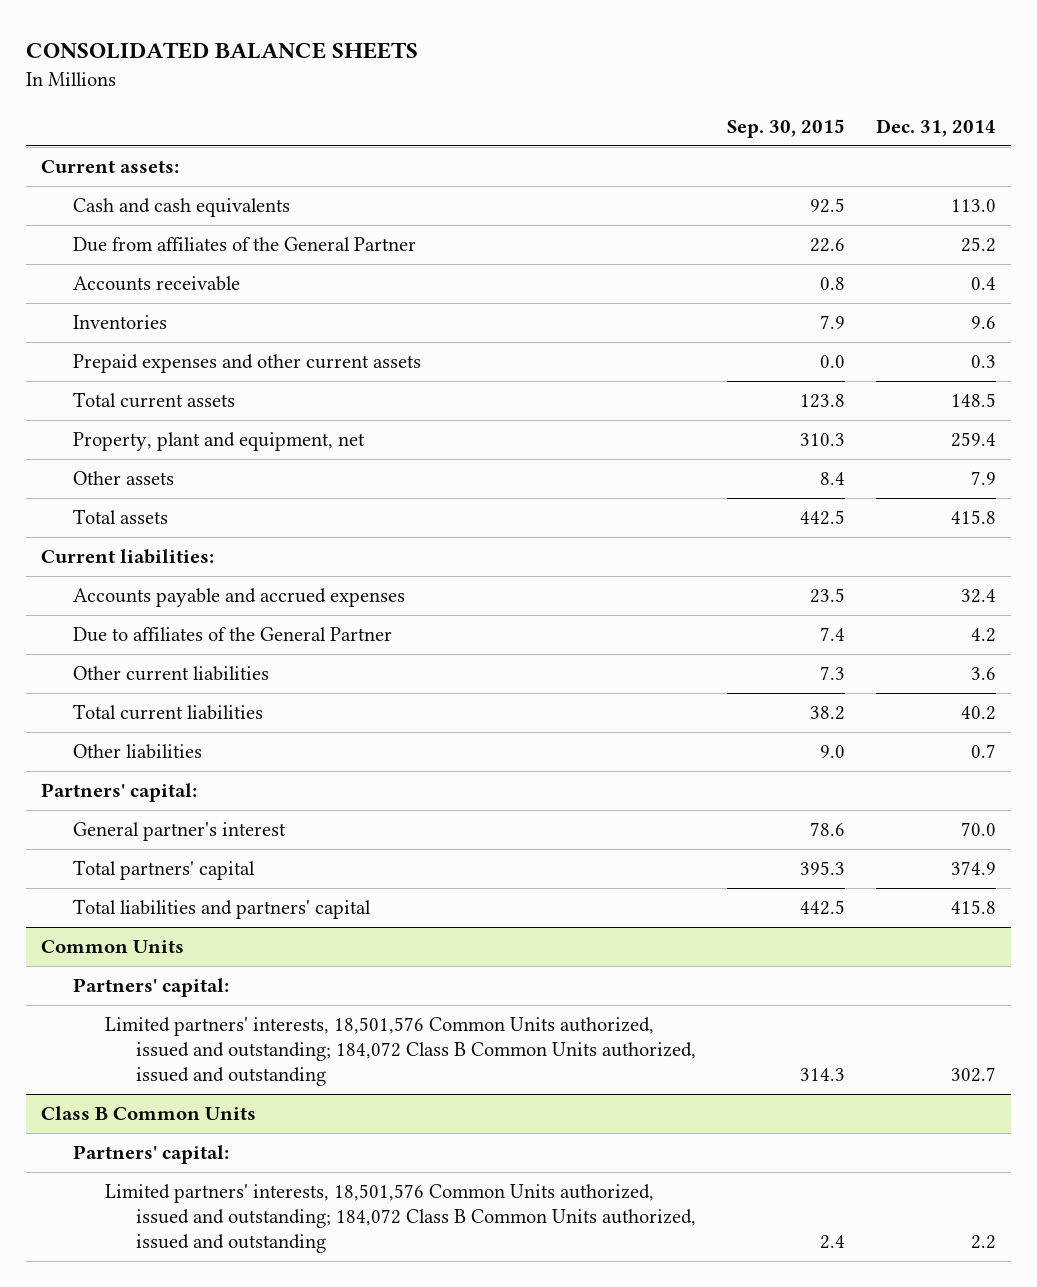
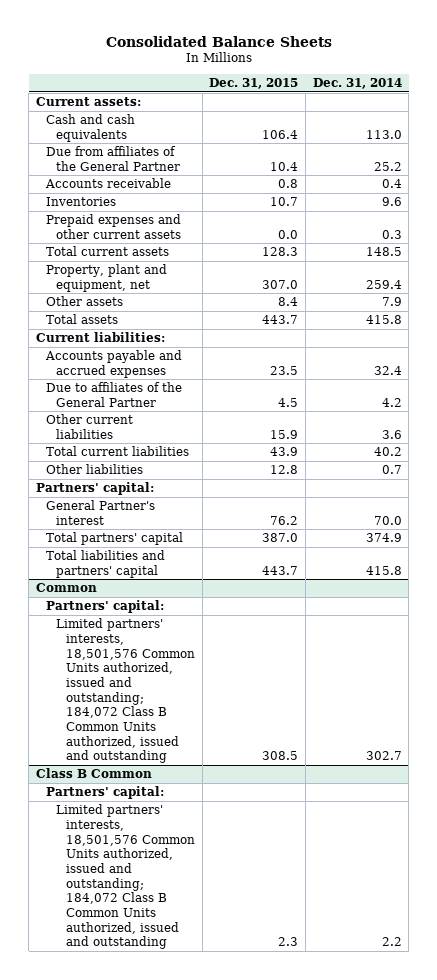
[26,42,419,60] CONSOLIDATED BALANCE SHEETS -> [105,35,332,47] Consolidated Balance Sheets
[726,118,845,138] Sep. 30, 2015 -> none
none -> [209,77,299,89] Dec. 31, 2015
[72,822,286,842] General partner's interest -> [45,500,155,525] General Partner's interest
[41,940,185,954] Common Units -> [35,583,97,593] Common
[41,1106,257,1121] Class B Common Units -> [35,768,152,779] Class B Common

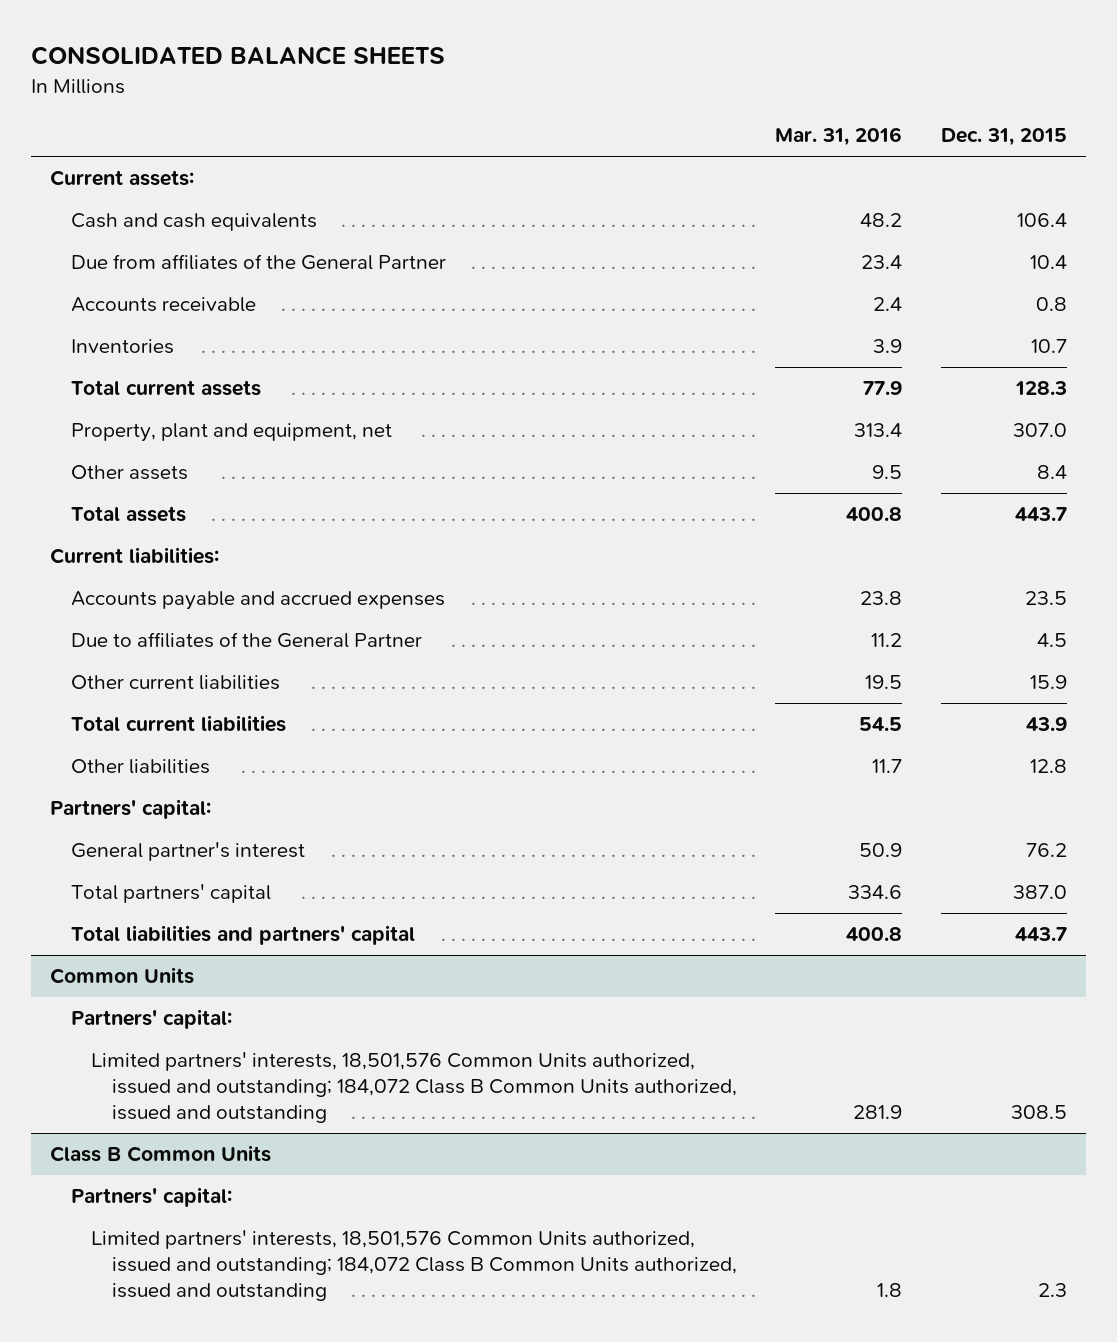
[105,35,332,47] Consolidated Balance Sheets -> [31,46,446,66] CONSOLIDATED BALANCE SHEETS
[312,77,402,89] Dec. 31, 2014 -> none
none -> [775,127,903,147] Mar. 31, 2016
[45,214,181,239] Prepaid expenses and other current assets -> none
[45,500,155,525] General Partner's interest -> [70,842,305,862] General partner's interest
[35,583,97,593] Common -> [50,967,195,985] Common Units
[35,768,152,779] Class B Common -> [50,1145,272,1163] Class B Common Units

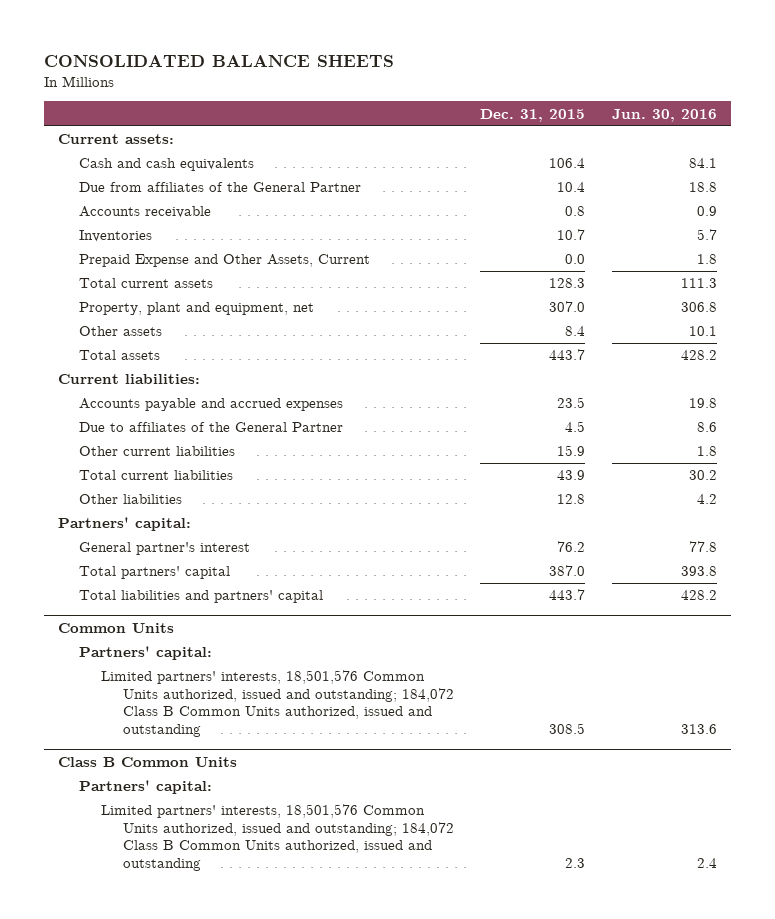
[775,127,903,147] Mar. 31, 2016 -> none
none -> [612,108,718,122] Jun. 30, 2016
none -> [79,254,371,268] Prepaid Expense and Other Assets, Current

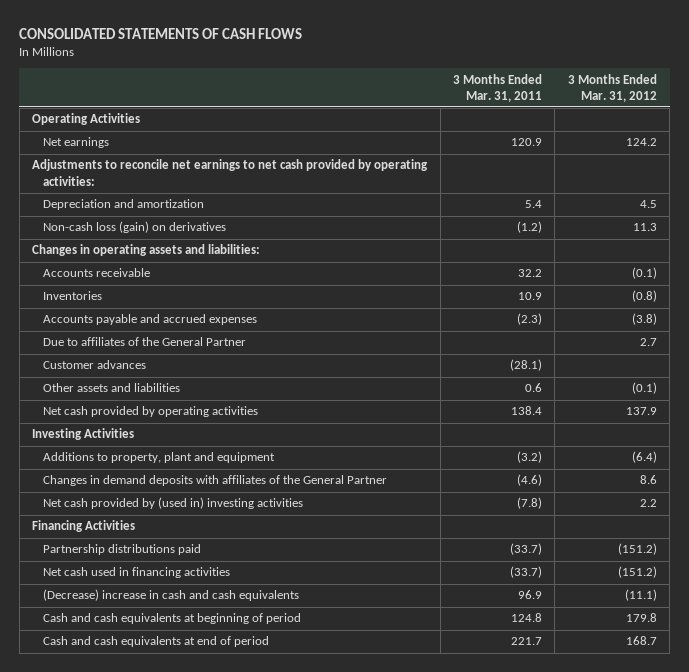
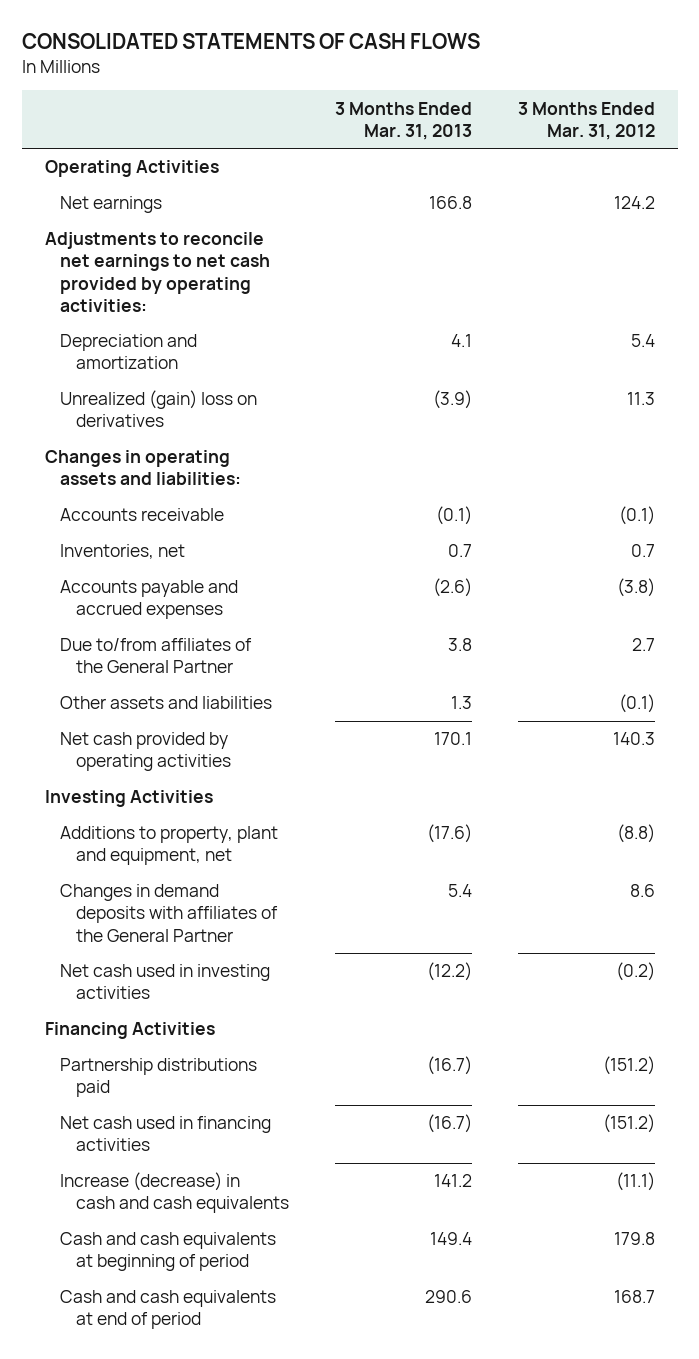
[452,73,542,102] 3 Months Ended Mar. 31, 2011 -> none
none -> [335,101,473,140] 3 Months Ended Mar. 31, 2013
[639,200,657,209] 4.5 -> [630,334,655,348] 5.4
[43,221,227,234] Non-cash loss (gain) on derivatives -> [60,390,258,428] Unrealized (gain) loss on derivatives
[43,291,103,301] Inventories -> [60,544,186,560] Inventories, net
[631,290,657,303] (0.8) -> [630,544,655,558] 0.7
[43,360,147,370] Customer advances -> none
[43,337,247,347] Due to affiliates of the General Partner -> [60,638,253,674] Due to/from affiliates of the General Partner
[625,407,657,416] 137.9 -> [612,732,655,746] 140.3
[43,452,276,464] Additions to property, plant and equipment -> [60,826,279,866] Additions to property, plant and equipment, net
[631,451,657,464] (6.4) -> [616,824,655,844] (8.8)
[43,497,304,510] Net cash provided by (used in) investing activities -> [60,964,271,1000] Net cash used in investing activities
[639,499,657,508] 2.2 -> [615,962,655,982] (0.2)
[43,589,300,602] (Decrease) increase in cash and cash equivalents -> [60,1172,290,1214] Increase (decrease) in cash and cash equivalents

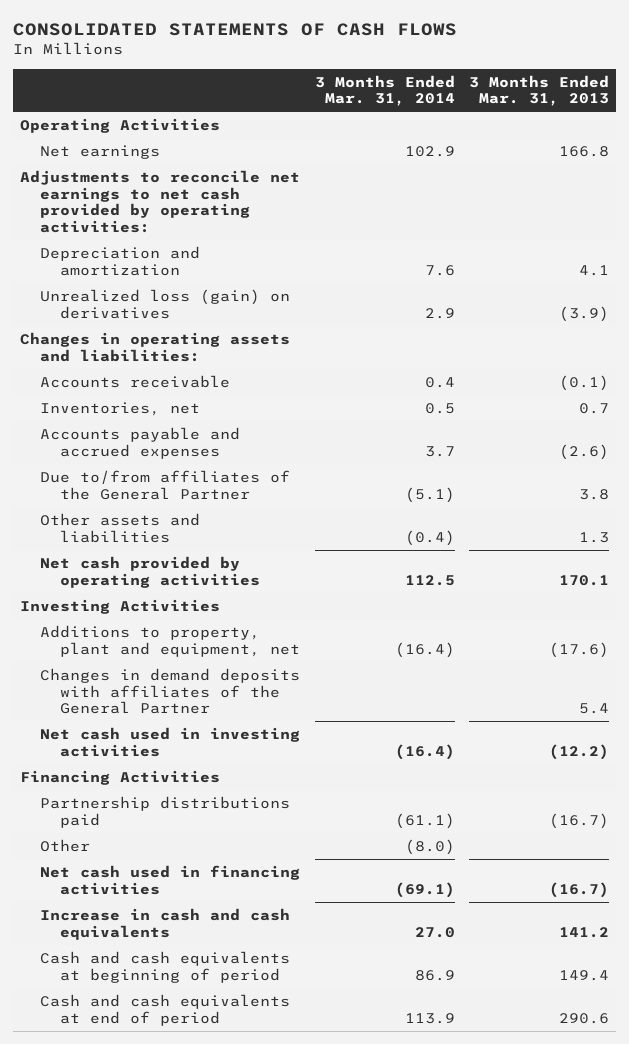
[517,101,655,140] 3 Months Ended Mar. 31, 2012 -> none
none -> [314,74,455,107] 3 Months Ended Mar. 31, 2014
[60,390,258,428] Unrealized (gain) loss on derivatives -> [40,289,291,319] Unrealized loss (gain) on derivatives
none -> [40,839,91,853] Other
[60,1172,290,1214] Increase (decrease) in cash and cash equivalents -> [40,908,291,940] Increase in cash and cash equivalents

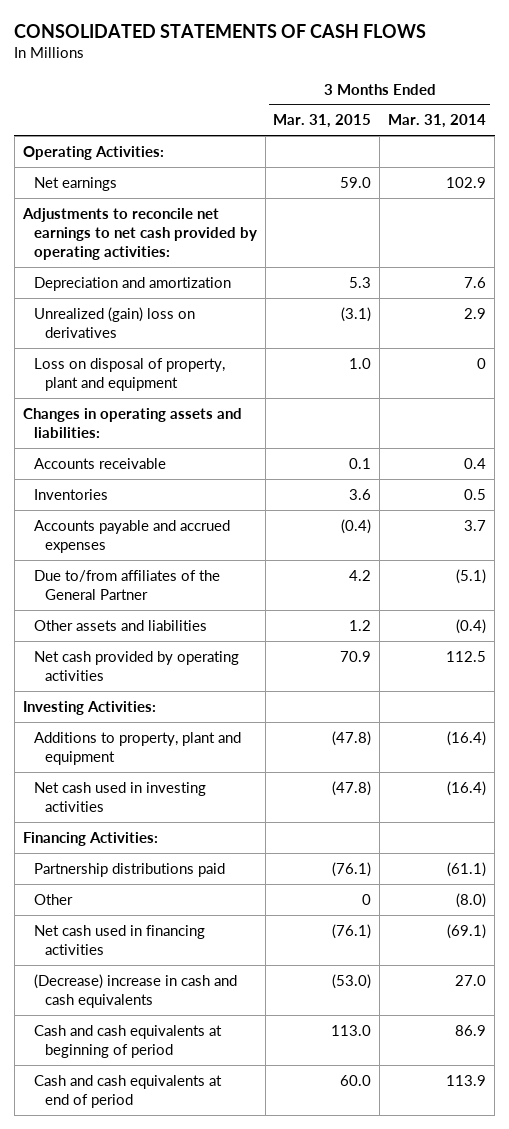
[469,74,610,107] 3 Months Ended Mar. 31, 2013 -> none
none -> [273,114,372,129] Mar. 31, 2015
[20,118,221,134] Operating Activities -> [22,145,164,160] Operating Activities:
[40,289,291,319] Unrealized loss (gain) on derivatives -> [33,306,195,338] Unrealized (gain) loss on derivatives
none -> [33,357,225,391] Loss on disposal of property, plant and equipment
[40,402,201,417] Inventories, net -> [33,488,108,500] Inventories
[40,668,301,715] Changes in demand deposits with affiliates of the General Partner -> none
[20,599,221,615] Investing Activities -> [22,700,156,715] Investing Activities:
[40,625,301,657] Additions to property, plant and equipment, net -> [33,731,241,765] Additions to property, plant and equipment
[20,770,221,786] Financing Activities -> [22,831,158,846] Financing Activities:
[40,908,291,940] Increase in cash and cash equivalents -> [33,973,237,1008] (Decrease) increase in cash and cash equivalents

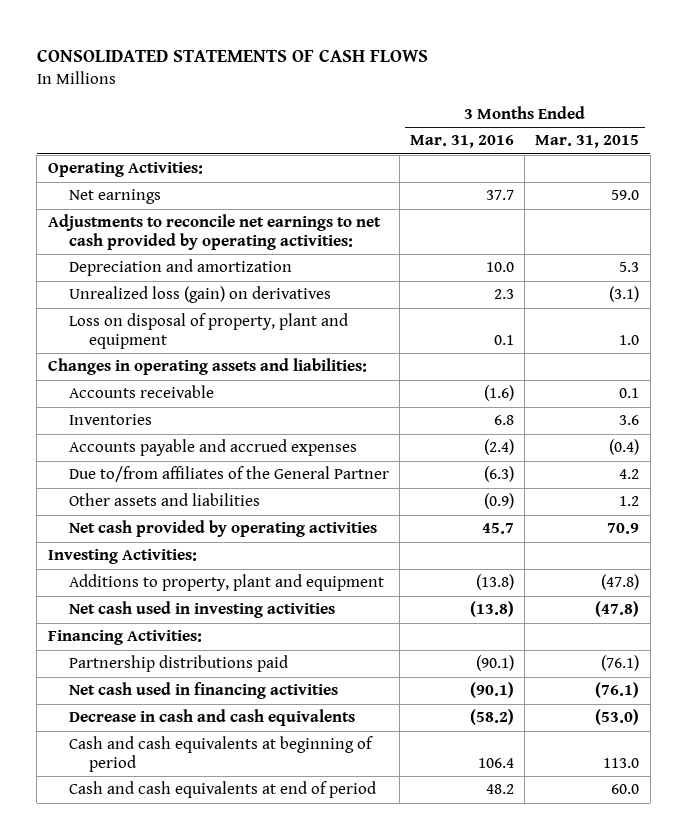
[388,114,487,129] Mar. 31, 2014 -> none
none -> [409,135,514,149] Mar. 31, 2016
[33,306,195,338] Unrealized (gain) loss on derivatives -> [68,286,331,304] Unrealized loss (gain) on derivatives
[33,893,73,905] Other -> none
[33,973,237,1008] (Decrease) increase in cash and cash equivalents -> [68,709,355,727] Decrease in cash and cash equivalents

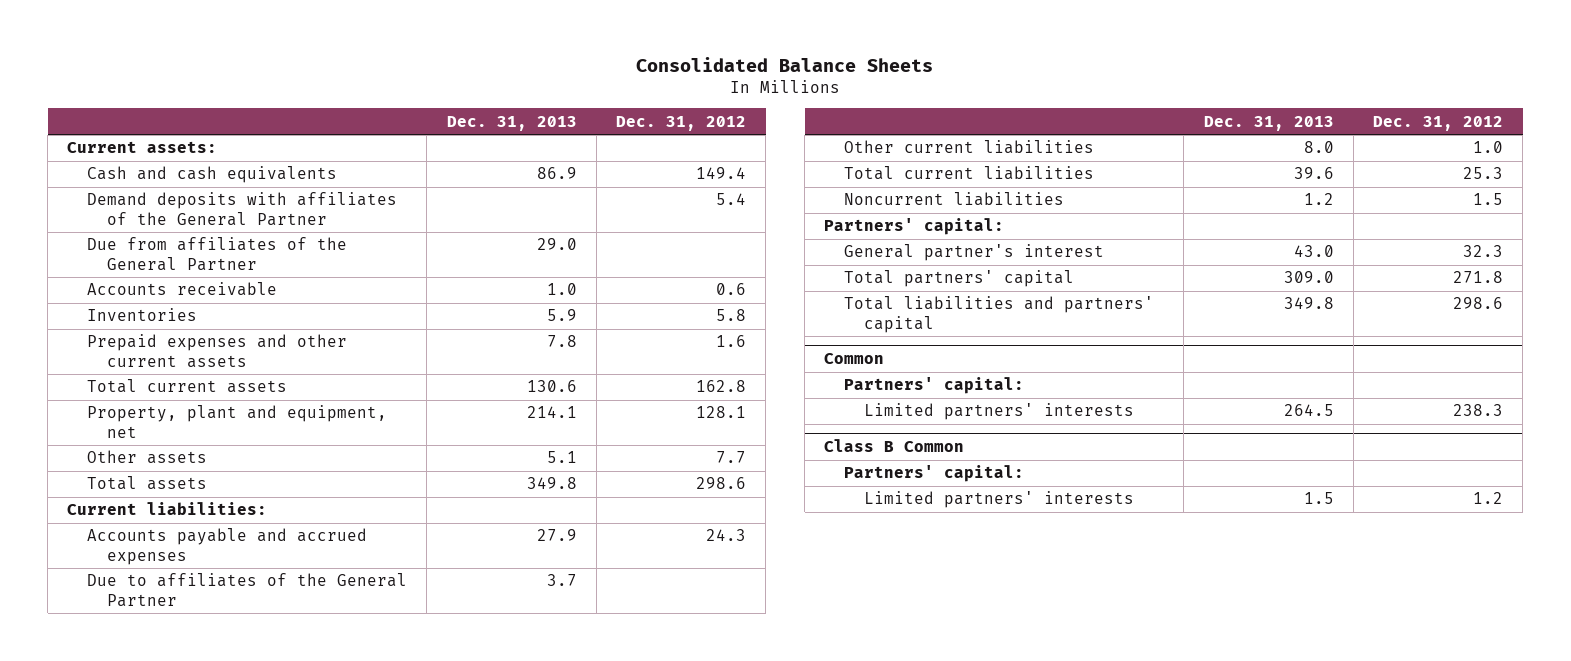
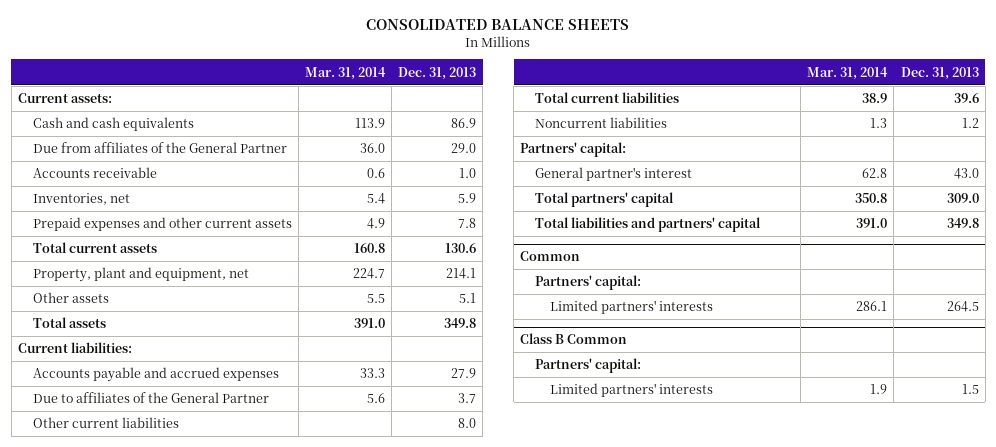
[636,56,934,72] Consolidated Balance Sheets -> [366,19,630,31] CONSOLIDATED BALANCE SHEETS
[616,115,747,131] Dec. 31, 2012 -> none
none -> [304,66,386,80] Mar. 31, 2014
[87,192,398,226] Demand deposits with affiliates of the General Partner -> none
[87,308,198,322] Inventories -> [32,193,130,206] Inventories, net

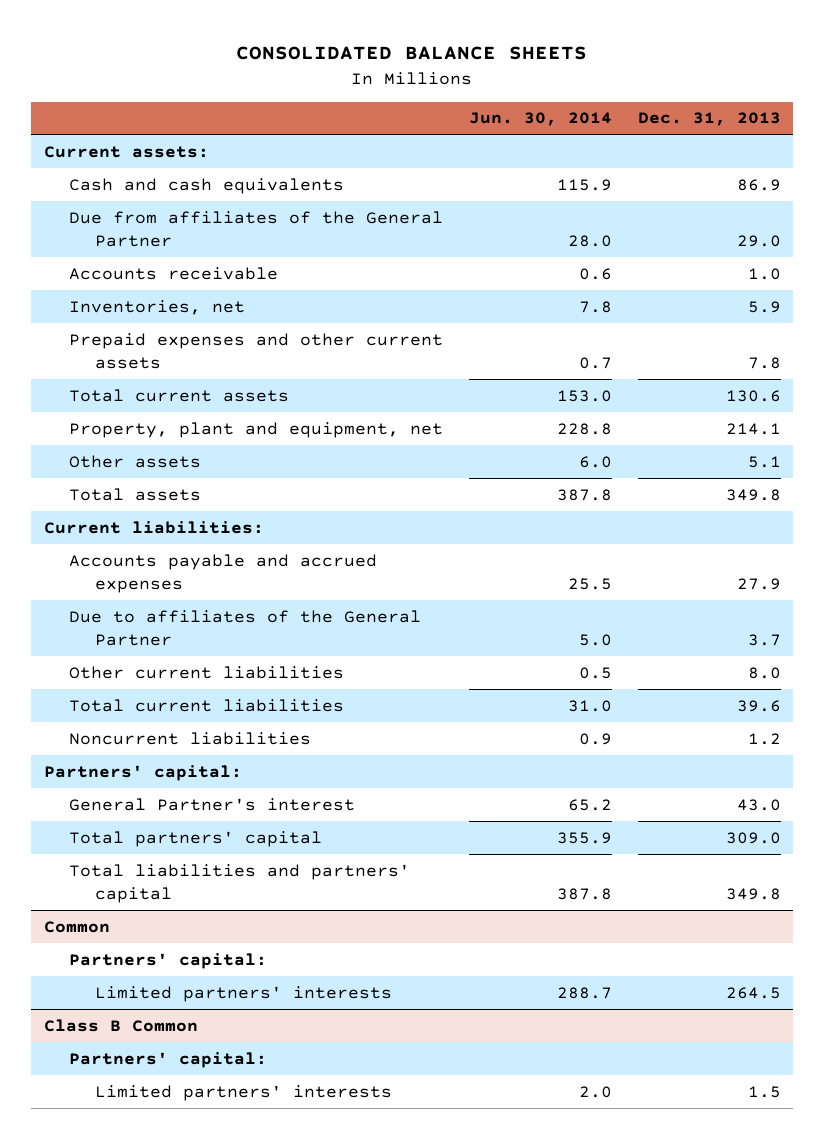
[304,66,386,80] Mar. 31, 2014 -> none
none -> [469,112,613,127] Jun. 30, 2014
[535,167,693,182] General partner's interest -> [69,797,356,811] General Partner's interest

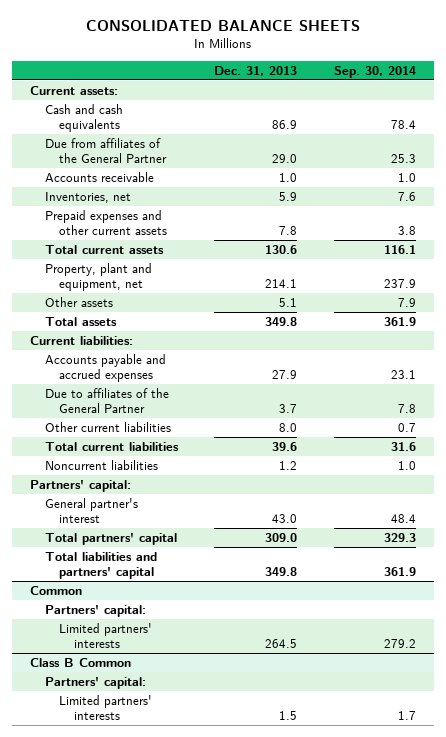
[469,112,613,127] Jun. 30, 2014 -> none
none -> [333,65,416,78] Sep. 30, 2014
[69,797,356,811] General Partner's interest -> [44,497,138,524] General partner's interest

